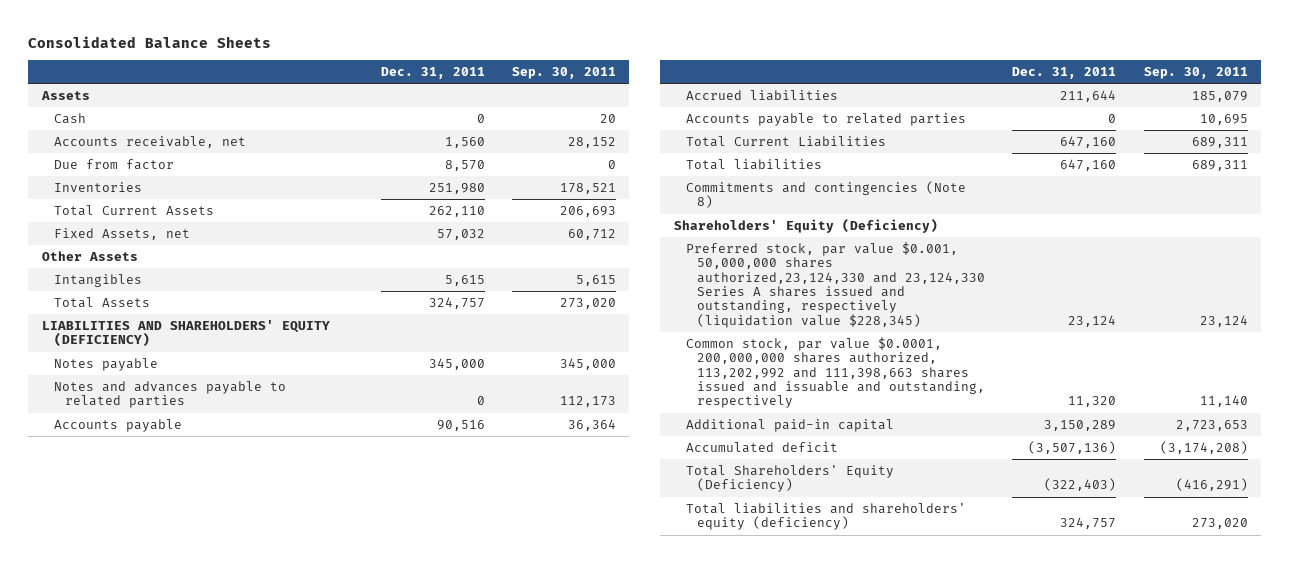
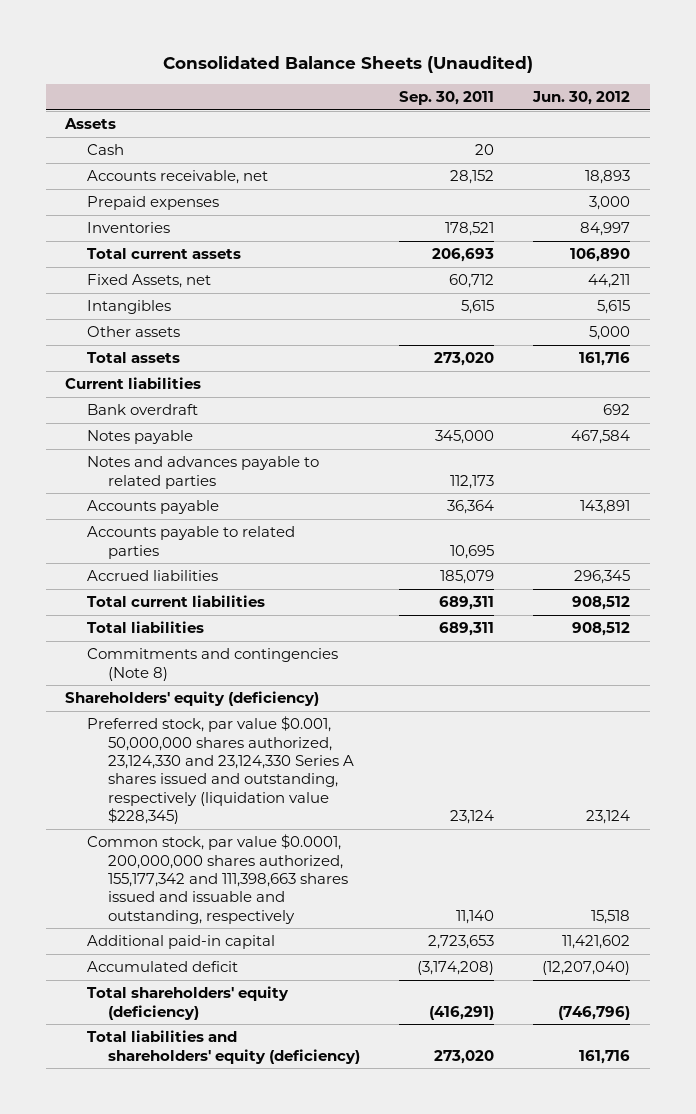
[28,35,272,48] Consolidated Balance Sheets -> [162,56,533,74] Consolidated Balance Sheets (Unaudited)
[380,66,485,79] Dec. 31, 2011 -> none
none -> [532,91,631,106] Jun. 30, 2012
[53,159,174,171] Due from factor -> none
none -> [86,196,219,211] Prepaid expenses
[53,205,214,217] Total Current Assets -> [86,248,241,260] Total current assets
[41,251,138,262] Other Assets -> none
[41,320,330,348] LIABILITIES AND SHAREHOLDERS' EQUITY (DEFICIENCY) -> none
none -> [86,326,180,338] Other assets
[53,297,150,309] Total Assets -> [86,352,180,364] Total assets
none -> [65,377,202,390] Current liabilities
none -> [86,404,198,416] Bank overdraft
[685,90,838,102] Accrued liabilities -> [86,570,218,582] Accrued liabilities
[685,136,886,148] Total Current Liabilities -> [86,595,265,608] Total current liabilities
[673,219,938,234] Shareholders' Equity (Deficiency) -> [65,691,320,707] Shareholders' equity (deficiency)
[685,242,986,328] Preferred stock, par value $0.001, 50,000,000 shares authorized,23,124,330 and 23,124,330 Series A shares issued and outstanding, respectively (liquidation value $228,345) -> [86,716,355,825] Preferred stock, par value $0.001, 50,000,000 shares authorized, 23,124,330 and 23,124,330 Series A shares issued and outstanding, respectively (liquidation value $228,345)
[685,337,986,409] Common stock, par value $0.0001, 200,000,000 shares authorized, 113,202,992 and 111,398,663 shares issued and issuable and outstanding, respectively -> [86,834,349,924] Common stock, par value $0.0001, 200,000,000 shares authorized, 155,177,342 and 111,398,663 shares issued and issuable and outstanding, respectively
[685,465,894,493] Total Shareholders' Equity (Deficiency) -> [86,986,289,1020] Total shareholders' equity (deficiency)

